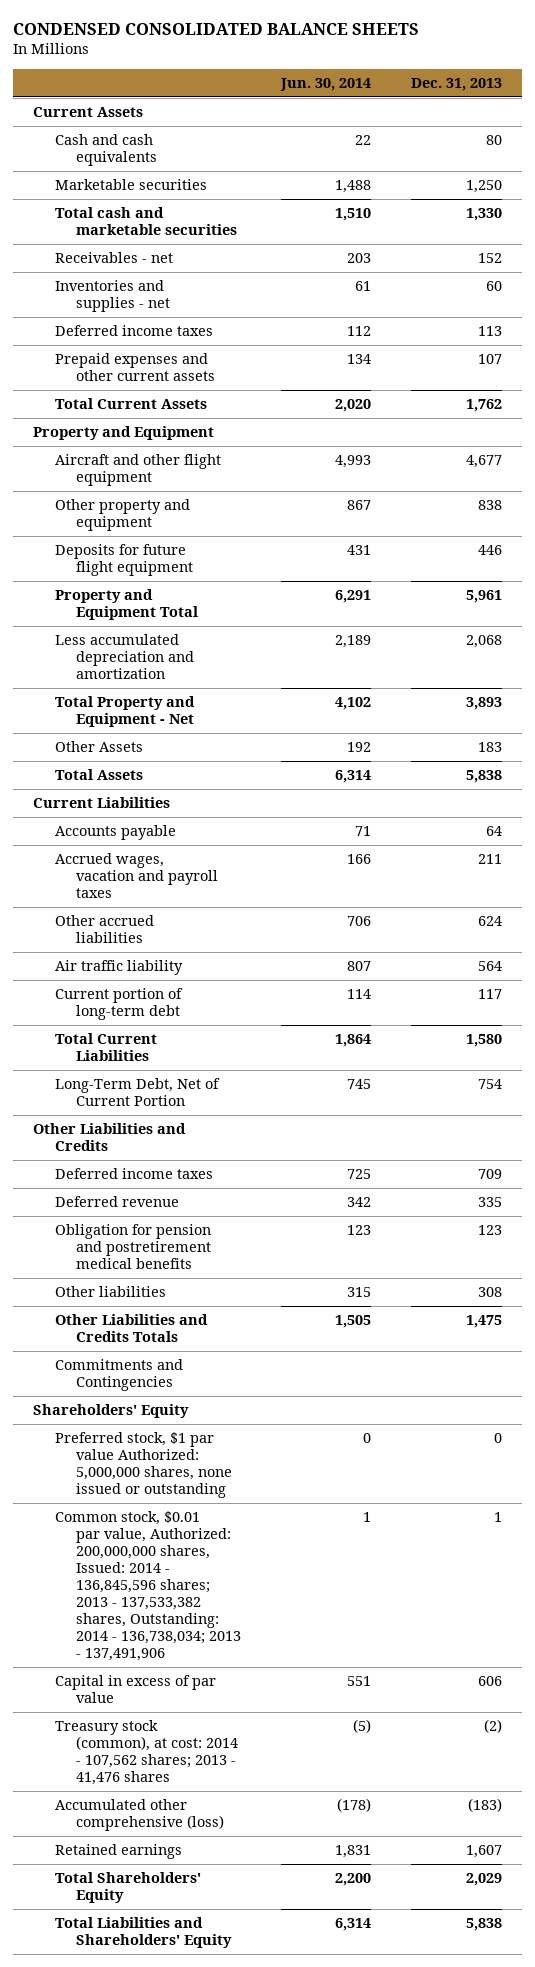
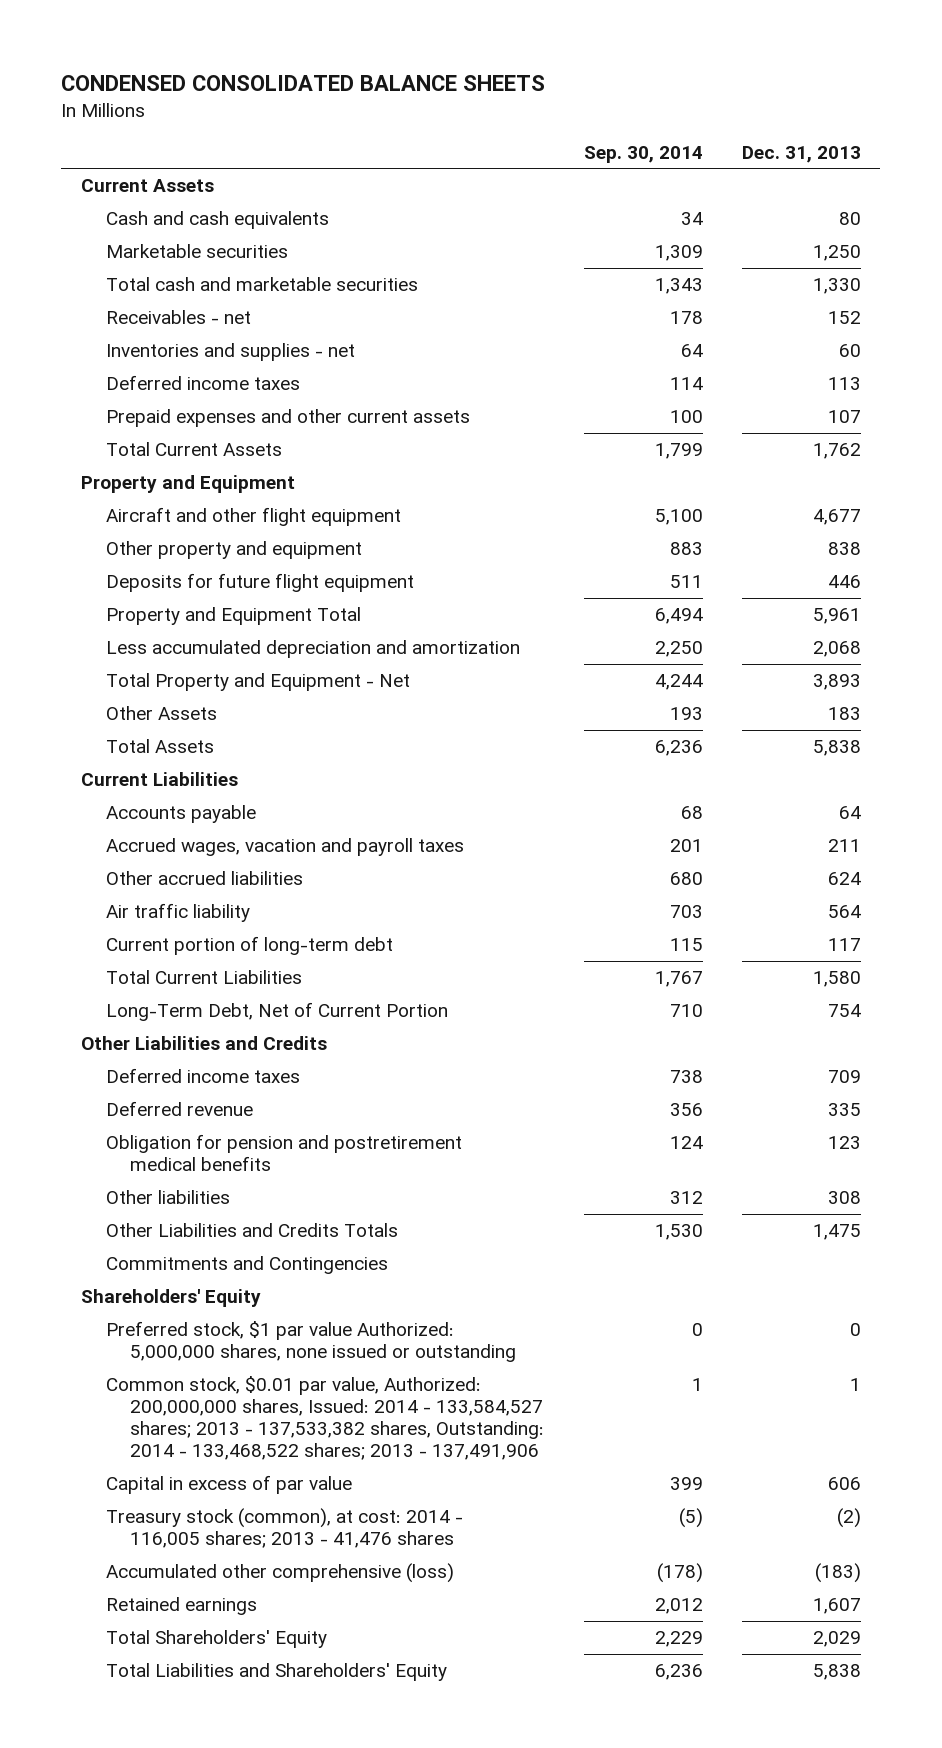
[280,77,372,91] Jun. 30, 2014 -> none
none -> [583,145,703,163] Sep. 30, 2014
[54,1511,242,1661] Common stock, $0.01 par value, Authorized: 200,000,000 shares, Issued: 2014 - 136,845,596 shares; 2013 - 137,533,382 shares, Outstanding: 2014 - 136,738,034; 2013 - 137,491,906 -> [105,1376,545,1461] Common stock, $0.01 par value, Authorized: 200,000,000 shares, Issued: 2014 - 133,584,527 shares; 2013 - 137,533,382 shares, Outstanding: 2014 - 133,468,522 shares; 2013 - 137,491,906
[54,1720,239,1786] Treasury stock (common), at cost: 2014 - 107,562 shares; 2013 - 41,476 shares -> [105,1508,463,1549] Treasury stock (common), at cost: 2014 - 116,005 shares; 2013 - 41,476 shares

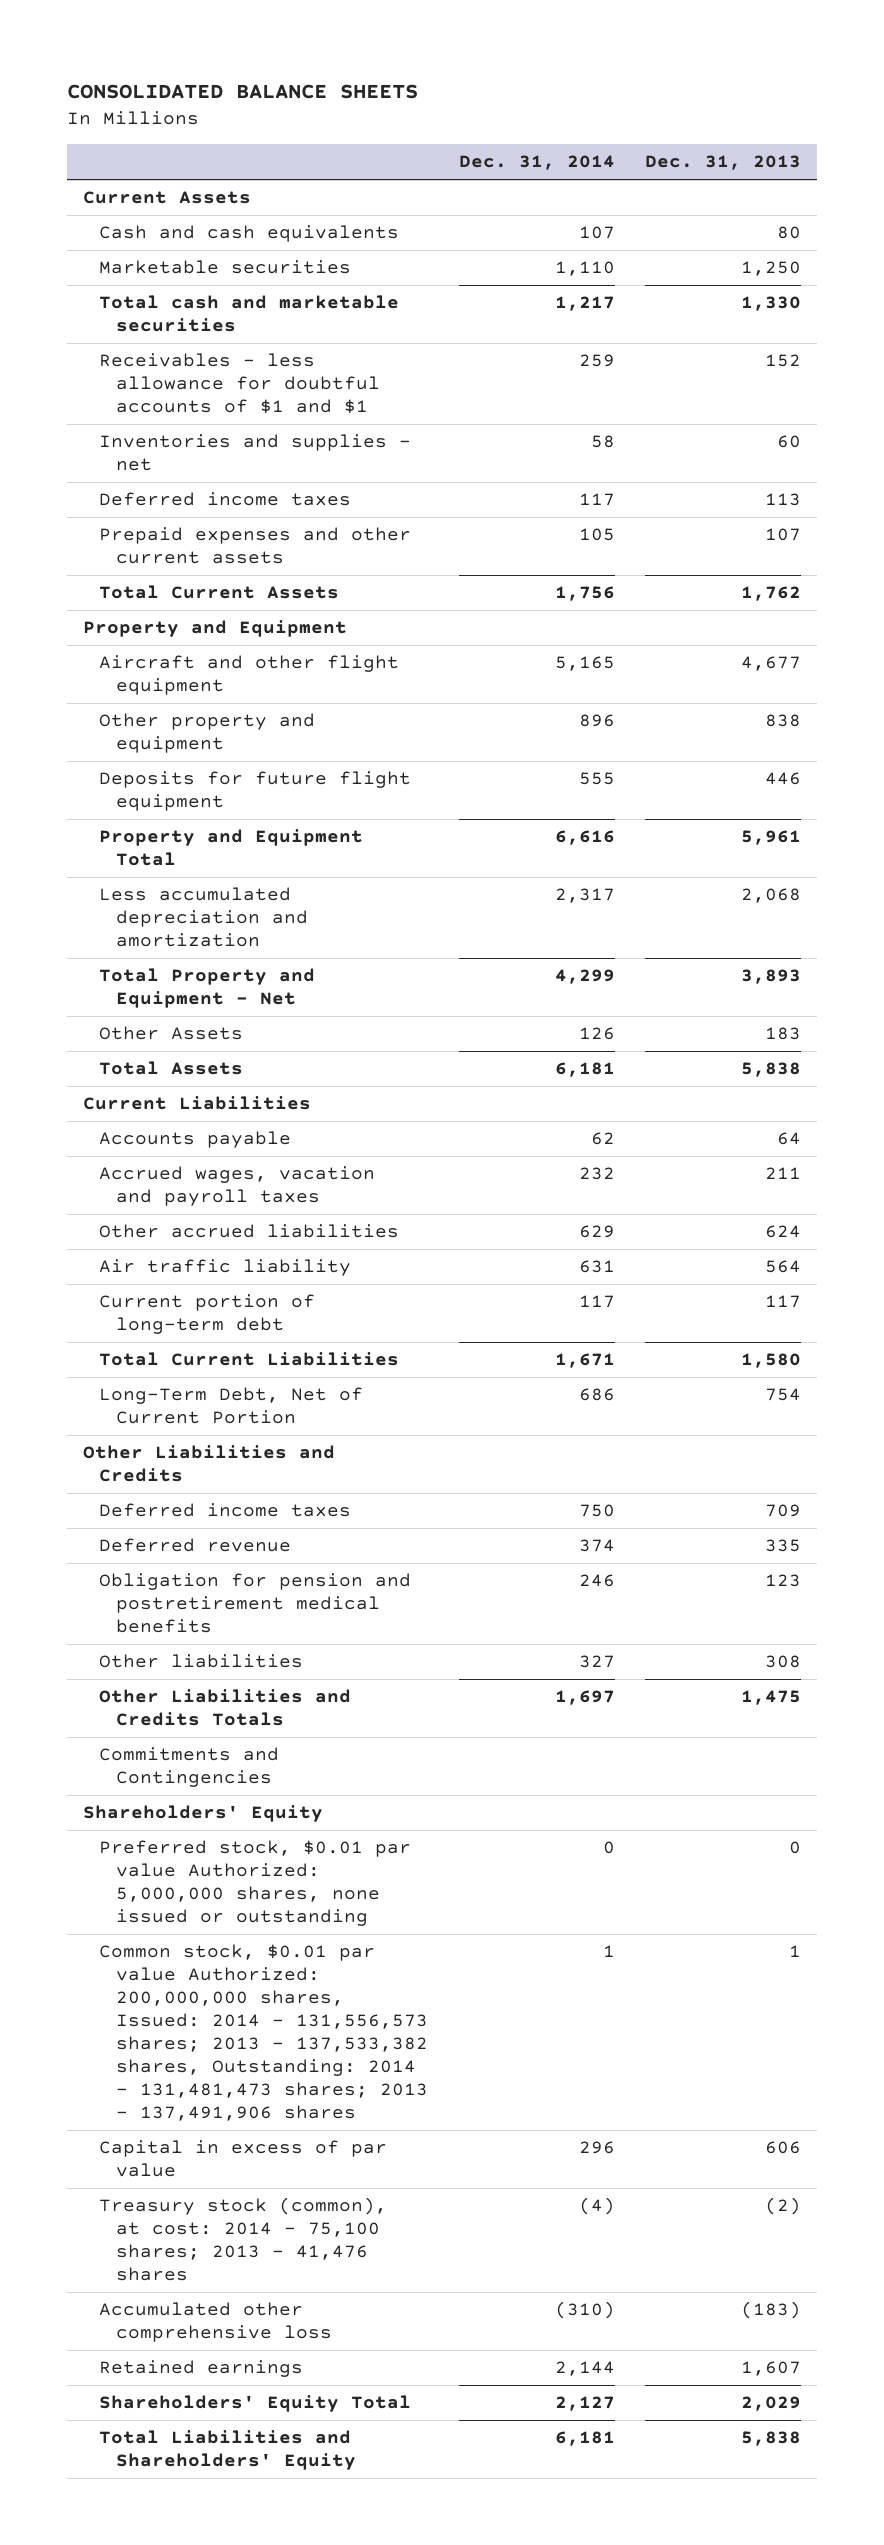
[61,74,546,91] CONDENSED CONSOLIDATED BALANCE SHEETS -> [67,83,419,99] CONSOLIDATED BALANCE SHEETS
[583,145,703,163] Sep. 30, 2014 -> none
none -> [458,155,615,171] Dec. 31, 2014
[105,310,251,325] Receivables - net -> [99,353,381,415] Receivables - less allowance for doubtful accounts of $1 and $1
[105,1321,517,1363] Preferred stock, $1 par value Authorized: 5,000,000 shares, none issued or outstanding -> [99,1840,412,1927] Preferred stock, $0.01 par value Authorized: 5,000,000 shares, none issued or outstanding
[105,1376,545,1461] Common stock, $0.01 par value, Authorized: 200,000,000 shares, Issued: 2014 - 133,584,527 shares; 2013 - 137,533,382 shares, Outstanding: 2014 - 133,468,522 shares; 2013 - 137,491,906 -> [99,1944,429,2121] Common stock, $0.01 par value Authorized: 200,000,000 shares, Issued: 2014 - 131,556,573 shares; 2013 - 137,533,382 shares, Outstanding: 2014 - 131,481,473 shares; 2013 - 137,491,906 shares
[105,1508,463,1549] Treasury stock (common), at cost: 2014 - 116,005 shares; 2013 - 41,476 shares -> [99,2197,388,2282] Treasury stock (common), at cost: 2014 - 75,100 shares; 2013 - 41,476 shares
[105,1563,454,1584] Accumulated other comprehensive (loss) -> [99,2302,333,2343] Accumulated other comprehensive loss
[105,1630,327,1649] Total Shareholders' Equity -> [99,2395,412,2413] Shareholders' Equity Total

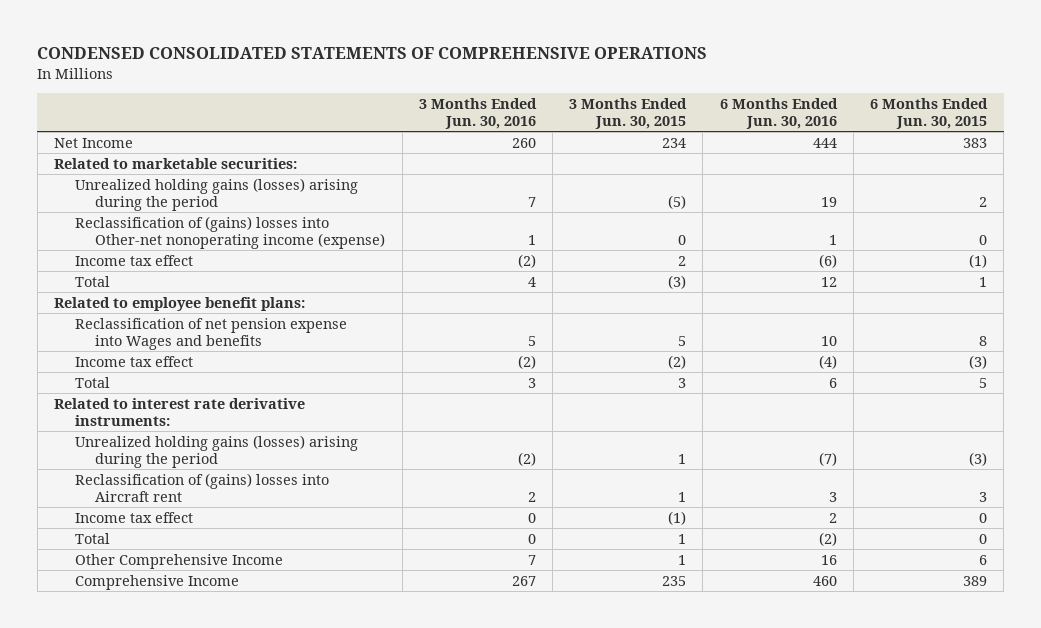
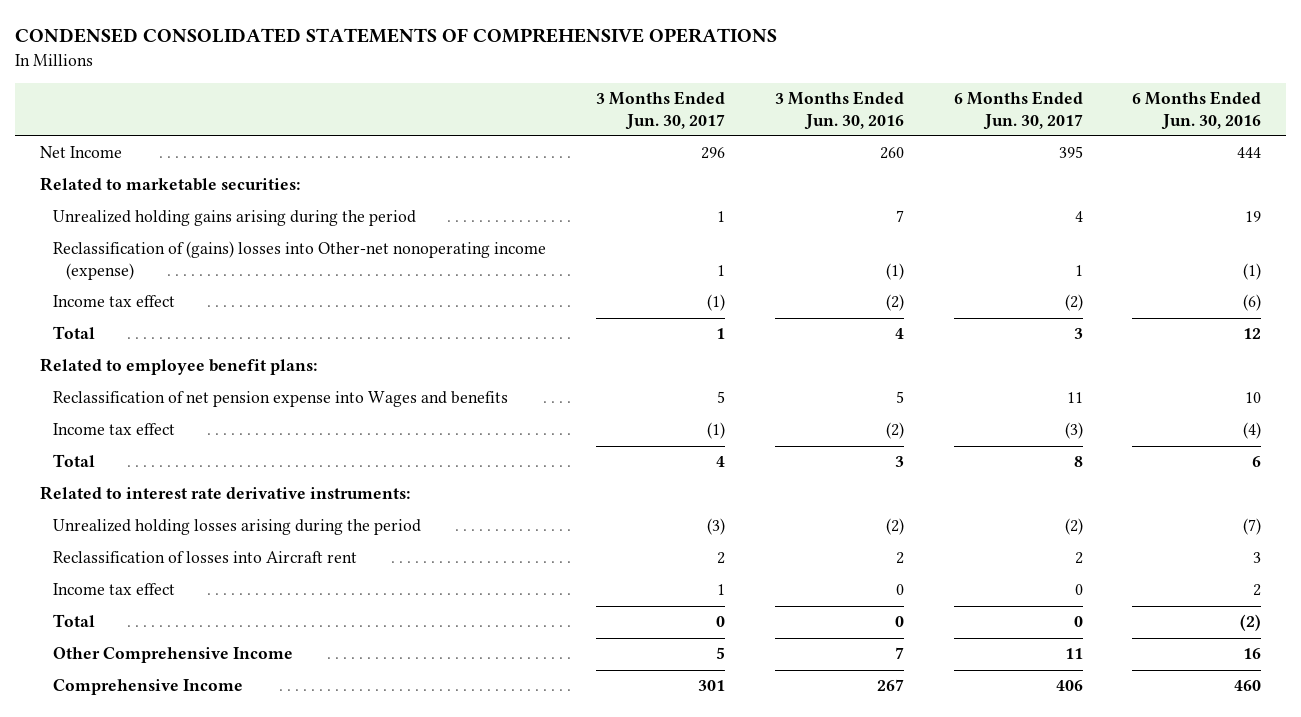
[569,97,688,130] 3 Months Ended Jun. 30, 2015 -> none
[869,97,988,130] 6 Months Ended Jun. 30, 2015 -> none
none -> [595,91,725,130] 3 Months Ended Jun. 30, 2017
none -> [953,91,1083,130] 6 Months Ended Jun. 30, 2017
[74,177,358,211] Unrealized holding gains (losses) arising during the period -> [52,210,416,227] Unrealized holding gains arising during the period
[527,234,536,245] 1 -> [885,262,904,280] (1)
[828,234,837,245] 1 -> [1243,262,1262,280] (1)
[74,434,358,468] Unrealized holding gains (losses) arising during the period -> [52,519,421,536] Unrealized holding losses arising during the period
[74,472,329,502] Reclassification of (gains) losses into Aircraft rent -> [52,551,357,564] Reclassification of losses into Aircraft rent

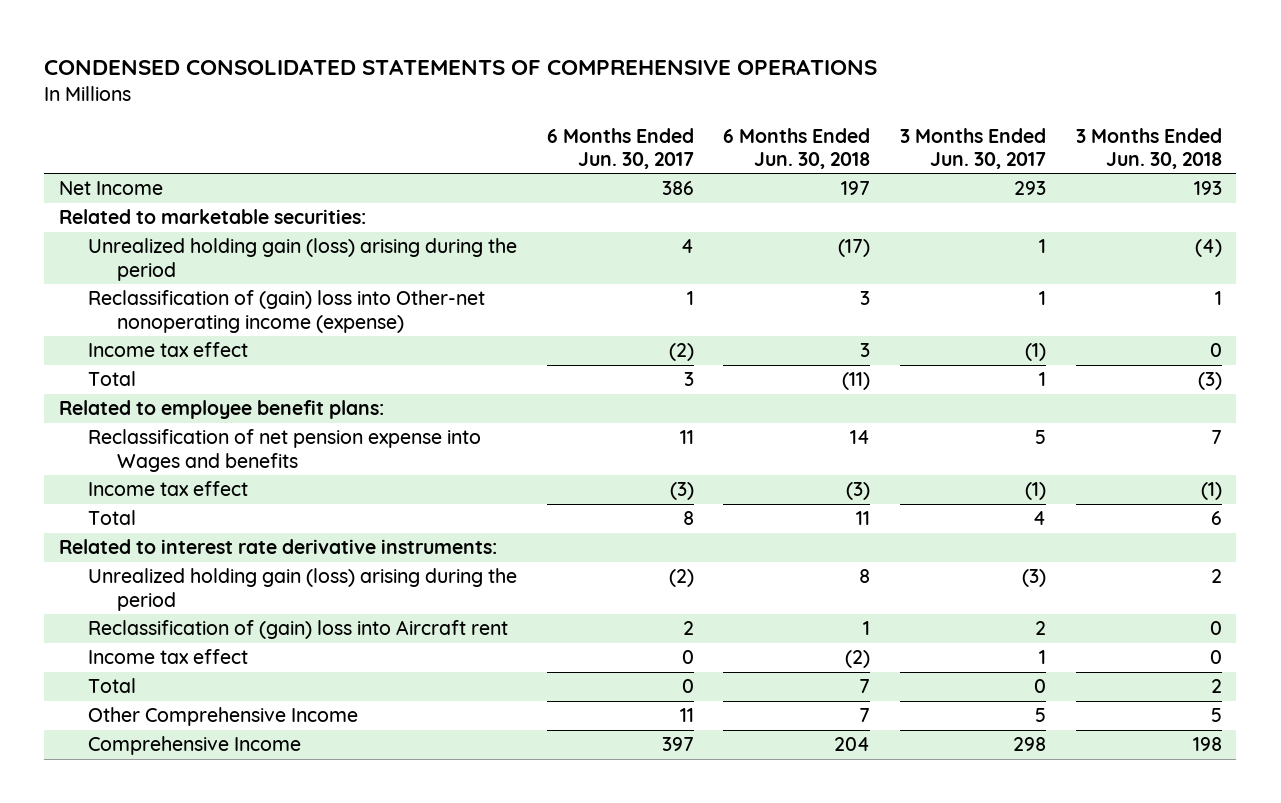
[774,91,904,130] 3 Months Ended Jun. 30, 2016 -> none
[1132,91,1262,130] 6 Months Ended Jun. 30, 2016 -> none
none -> [723,127,871,169] 6 Months Ended Jun. 30, 2018
none -> [1075,127,1222,169] 3 Months Ended Jun. 30, 2018
[700,147,725,160] 296 -> [1013,181,1046,196] 293
[1058,146,1083,159] 395 -> [661,181,694,196] 386
[52,210,416,227] Unrealized holding gains arising during the period -> [87,238,517,281] Unrealized holding gain (loss) arising during the period
[52,241,546,280] Reclassification of (gains) losses into Other-net nonoperating income (expense) -> [87,290,485,333] Reclassification of (gain) loss into Other-net nonoperating income (expense)
[52,519,421,536] Unrealized holding losses arising during the period -> [87,568,517,611] Unrealized holding gain (loss) arising during the period
[52,551,357,564] Reclassification of losses into Aircraft rent -> [87,620,508,640] Reclassification of (gain) loss into Aircraft rent
[697,680,725,692] 301 -> [1012,737,1046,752] 298
[1055,680,1083,692] 406 -> [661,737,694,752] 397

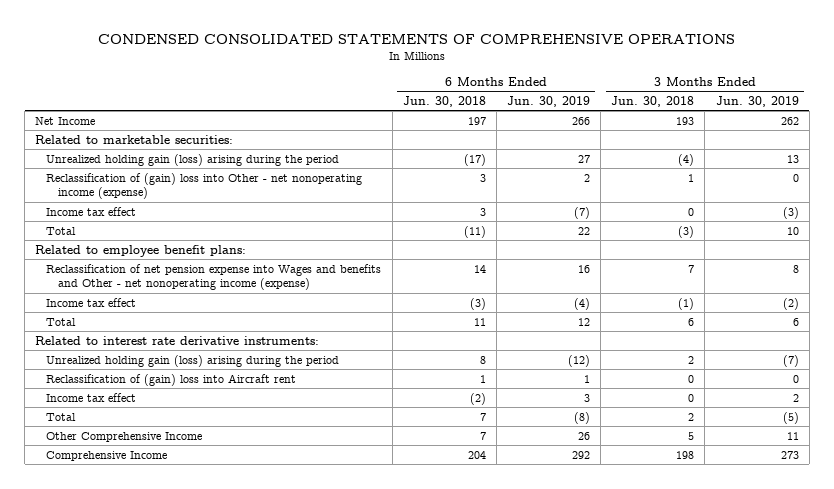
[546,127,694,169] 6 Months Ended Jun. 30, 2017 -> none
[899,127,1046,169] 3 Months Ended Jun. 30, 2017 -> none
none -> [507,95,591,107] Jun. 30, 2019
none -> [715,95,799,107] Jun. 30, 2019
[87,290,485,333] Reclassification of (gain) loss into Other-net nonoperating income (expense) -> [46,172,363,200] Reclassification of (gain) loss into Other - net nonoperating income (expense)
[87,429,481,472] Reclassification of net pension expense into Wages and benefits -> [46,263,382,291] Reclassification of net pension expense into Wages and benefits and Other - net nonoperating income (expense)

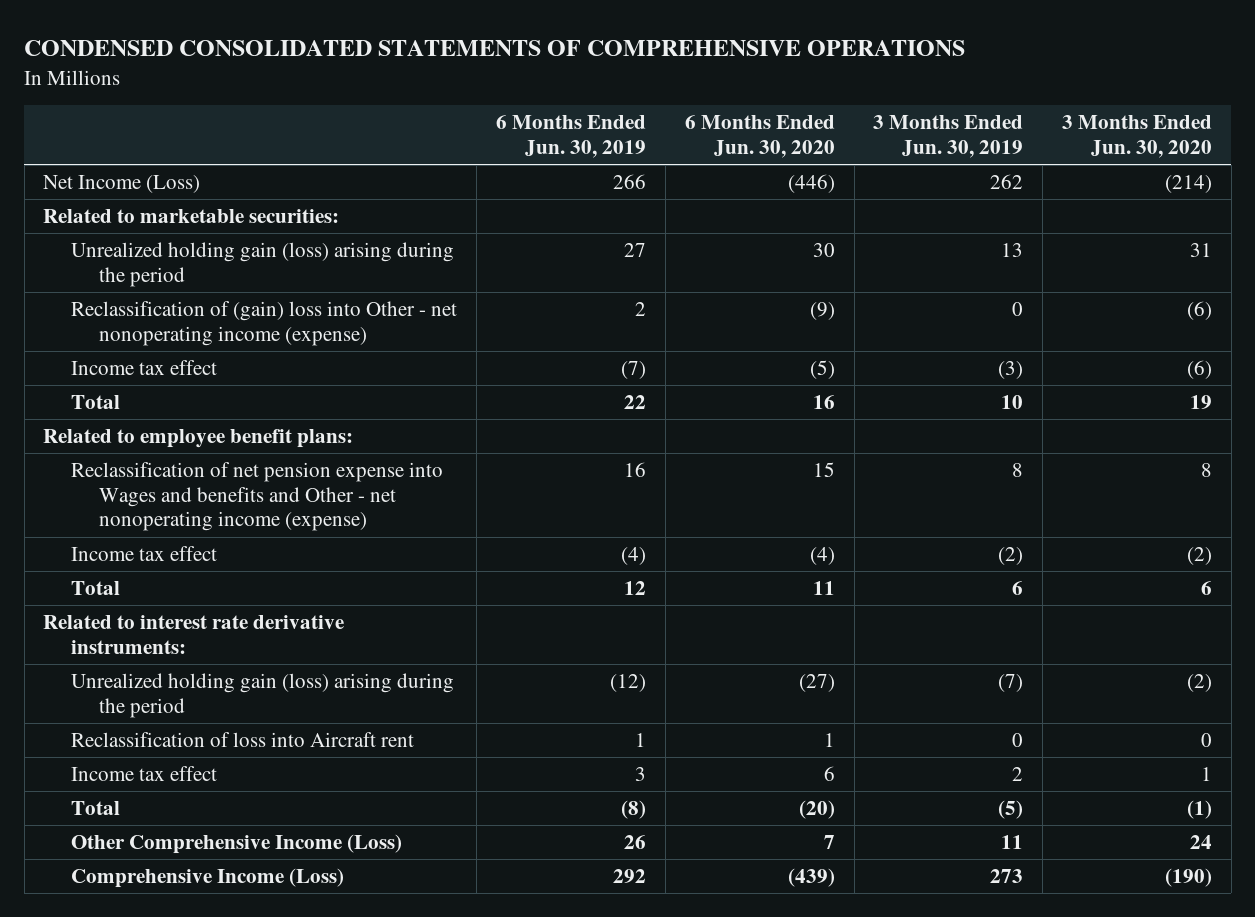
[402,95,486,107] Jun. 30, 2018 -> none
[611,95,695,107] Jun. 30, 2018 -> none
none -> [684,115,835,159] 6 Months Ended Jun. 30, 2020
none -> [1062,115,1213,159] 3 Months Ended Jun. 30, 2020
[35,116,96,125] Net Income -> [43,174,201,193] Net Income (Loss)
[46,373,297,386] Reclassification of (gain) loss into Aircraft rent -> [71,731,415,747] Reclassification of loss into Aircraft rent
[46,431,203,442] Other Comprehensive Income -> [71,833,403,854] Other Comprehensive Income (Loss)
[46,450,168,461] Comprehensive Income -> [71,867,345,888] Comprehensive Income (Loss)

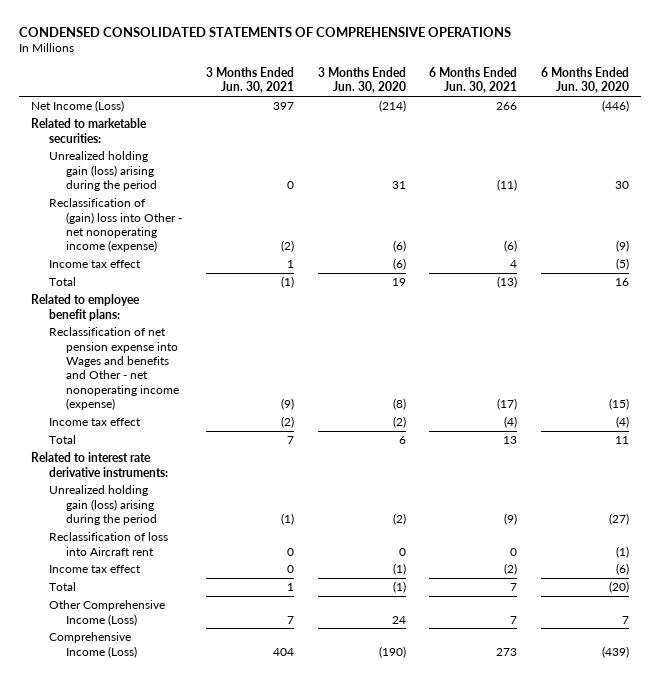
[496,115,647,159] 6 Months Ended Jun. 30, 2019 -> none
[873,115,1024,159] 3 Months Ended Jun. 30, 2019 -> none
none -> [206,66,295,94] 3 Months Ended Jun. 30, 2021
none -> [429,66,518,94] 6 Months Ended Jun. 30, 2021
[812,461,835,477] 15 -> [608,398,629,411] (15)
[1201,462,1213,477] 8 -> [392,398,406,411] (8)
[823,732,835,747] 1 -> [615,545,629,558] (1)
[823,765,835,781] 6 -> [615,563,629,576] (6)
[1201,766,1213,781] 1 -> [392,563,406,576] (1)

